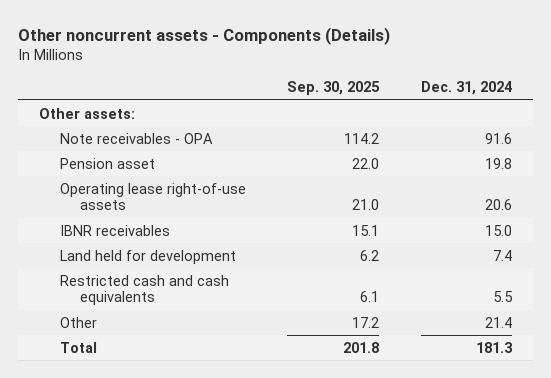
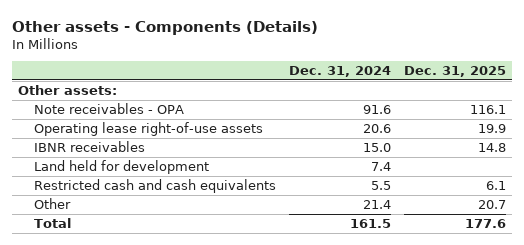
[18,26,391,45] Other noncurrent assets - Components (Details) -> [11,20,318,35] Other assets - Components (Details)
[287,81,381,96] Sep. 30, 2025 -> none
none -> [403,66,506,78] Dec. 31, 2025
[59,157,155,169] Pension asset -> none
[476,341,514,353] 181.3 -> [350,218,392,228] 161.5

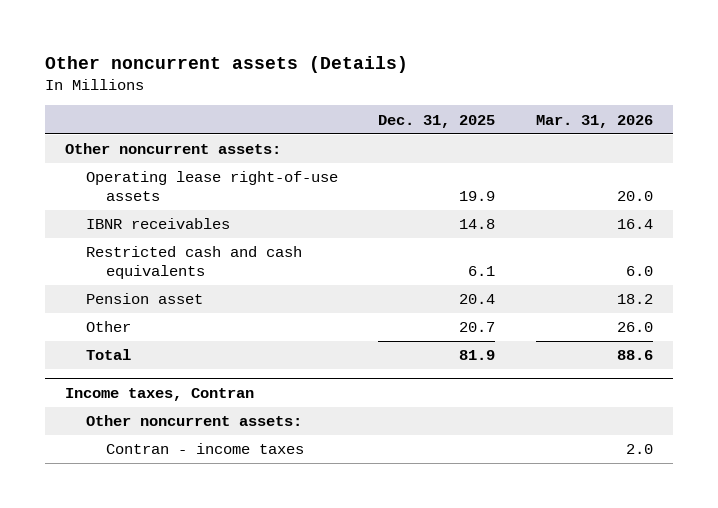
[11,20,318,35] Other assets - Components (Details) -> [44,55,408,73] Other noncurrent assets (Details)
[289,66,392,78] Dec. 31, 2024 -> none
none -> [535,114,653,128] Mar. 31, 2026
[34,102,185,114] Note receivables - OPA -> none
[18,84,118,95] Other assets: -> [65,143,282,155] Other noncurrent assets:
[34,159,210,174] Land held for development -> none
none -> [85,293,203,305] Pension asset
[464,218,506,228] 177.6 -> [459,350,496,361] 81.9
none -> [65,387,255,401] Income taxes, Contran
none -> [85,415,302,427] Other noncurrent assets:
none -> [106,443,305,455] Contran - income taxes

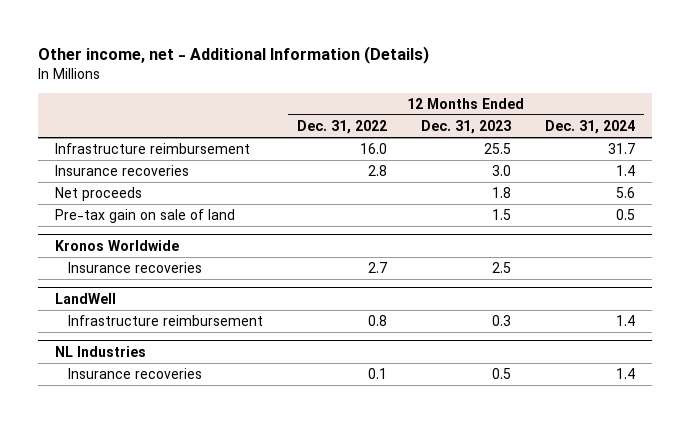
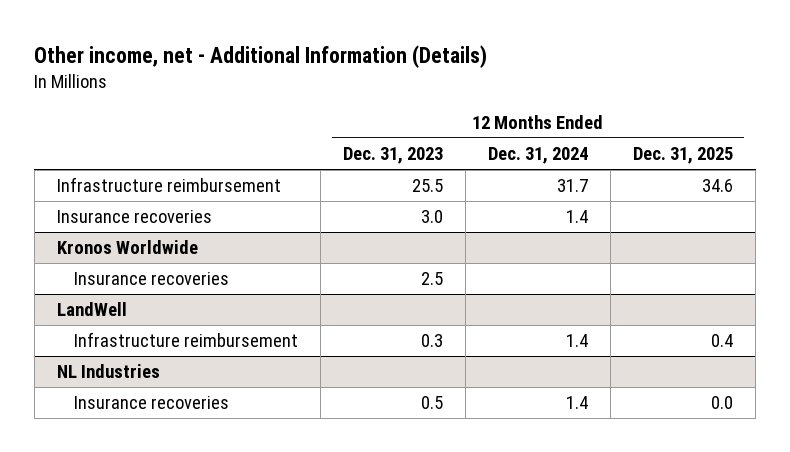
[296,119,387,134] Dec. 31, 2022 -> none
none -> [633,147,734,165] Dec. 31, 2025
[55,187,143,202] Net proceeds -> none
[55,209,236,224] Pre-tax gain on sale of land -> none

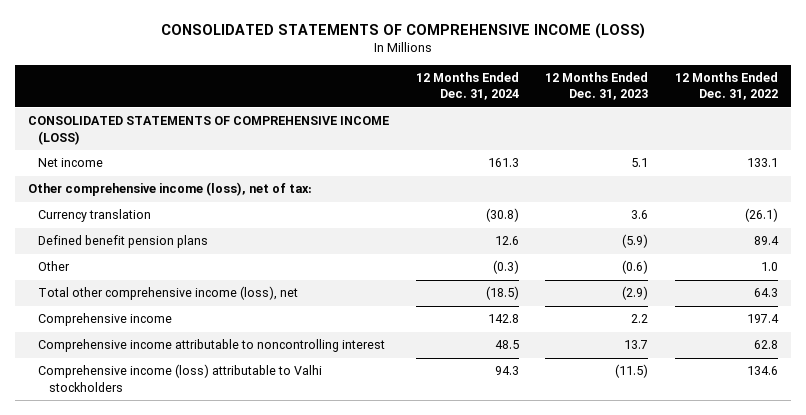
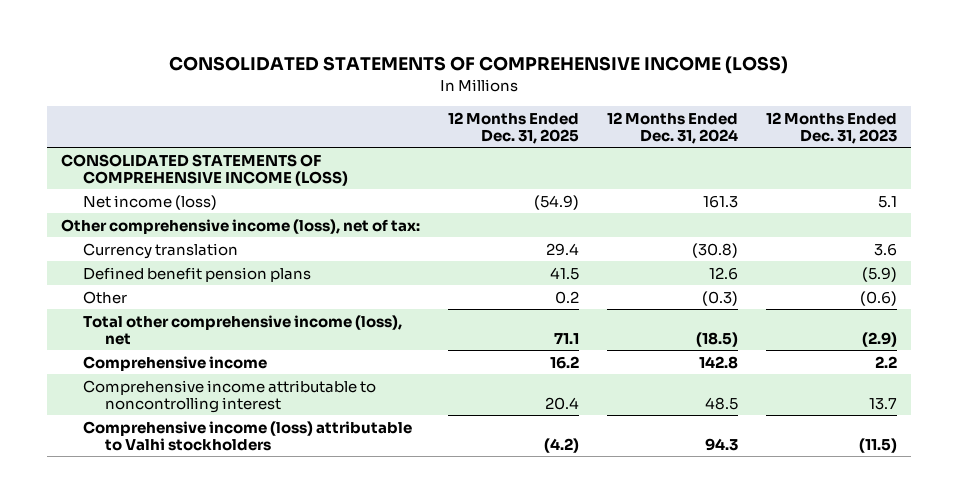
[675,72,779,101] 12 Months Ended Dec. 31, 2022 -> none
none -> [447,111,579,144] 12 Months Ended Dec. 31, 2025
[38,158,104,168] Net income -> [82,194,217,210] Net income (loss)

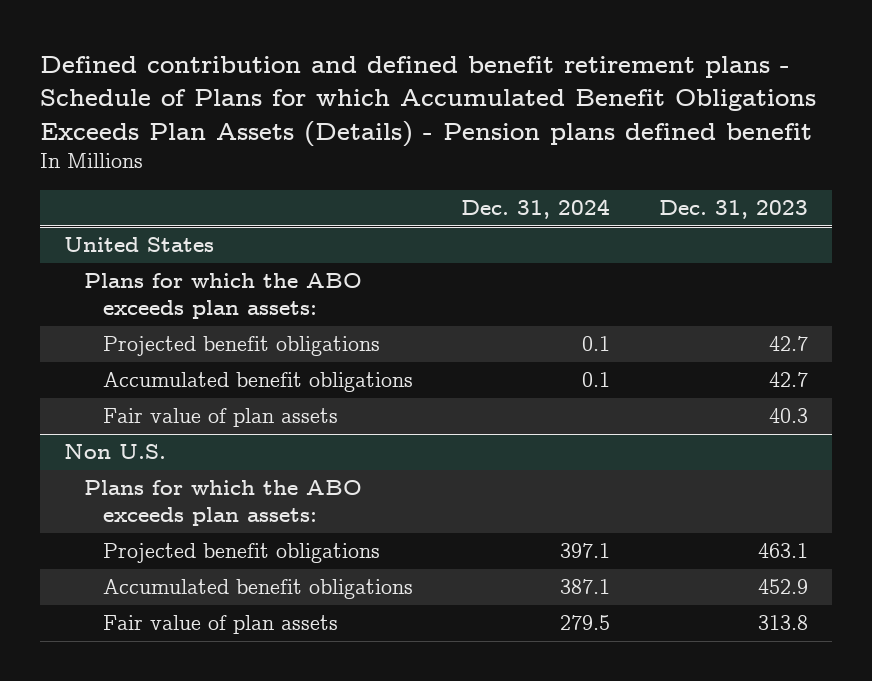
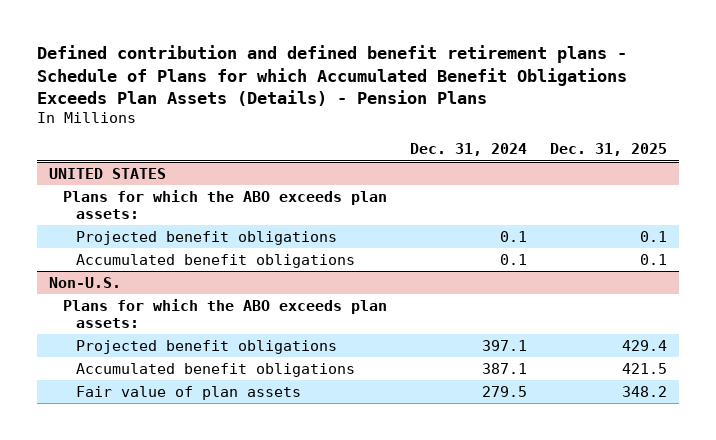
[40,56,817,147] Defined contribution and defined benefit retirement plans - Schedule of Plans for which Accumulated Benefit Obligations Exceeds Plan Assets (Details) - Pension plans defined benefit -> [37,45,628,106] Defined contribution and defined benefit retirement plans - Schedule of Plans for which Accumulated Benefit Obligations Exceeds Plan Assets (Details) - Pension Plans
[658,200,808,220] Dec. 31, 2023 -> none
none -> [550,143,668,157] Dec. 31, 2025
[64,237,215,253] United States -> [48,167,166,179] UNITED STATES
[103,408,339,428] Fair value of plan assets -> none
[64,444,167,460] Non U.S. -> [48,276,121,288] Non-U.S.

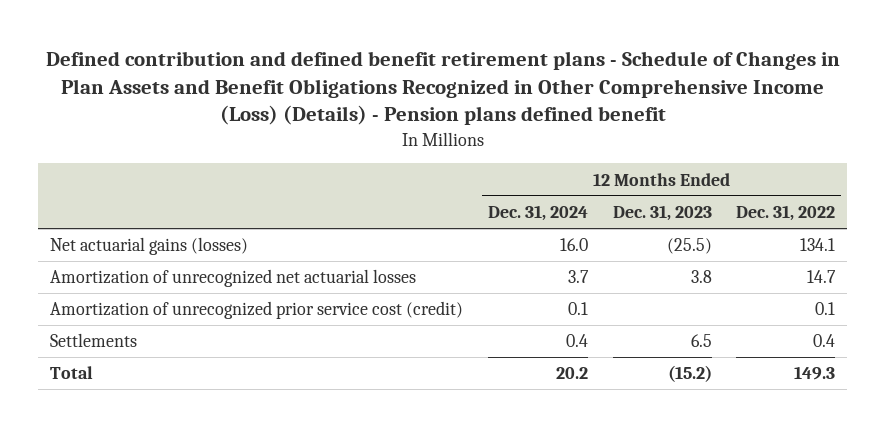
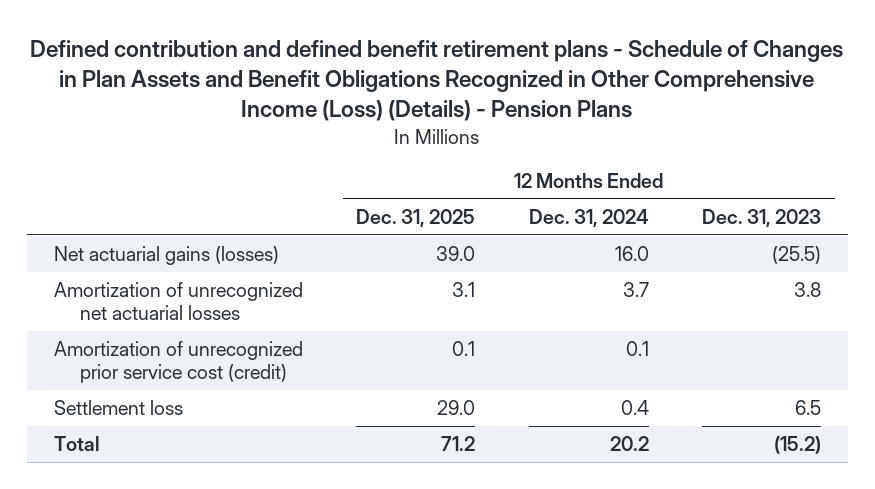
[45,50,840,126] Defined contribution and defined benefit retirement plans - Schedule of Changes in Plan Assets and Benefit Obligations Recognized in Other Comprehensive Income (Loss) (Details) - Pension plans defined benefit -> [30,39,844,122] Defined contribution and defined benefit retirement plans - Schedule of Changes in Plan Assets and Benefit Obligations Recognized in Other Comprehensive Income (Loss) (Details) - Pension Plans
[736,205,836,222] Dec. 31, 2022 -> none
none -> [356,208,476,227] Dec. 31, 2025
[50,333,138,348] Settlements -> [53,399,183,415] Settlement loss

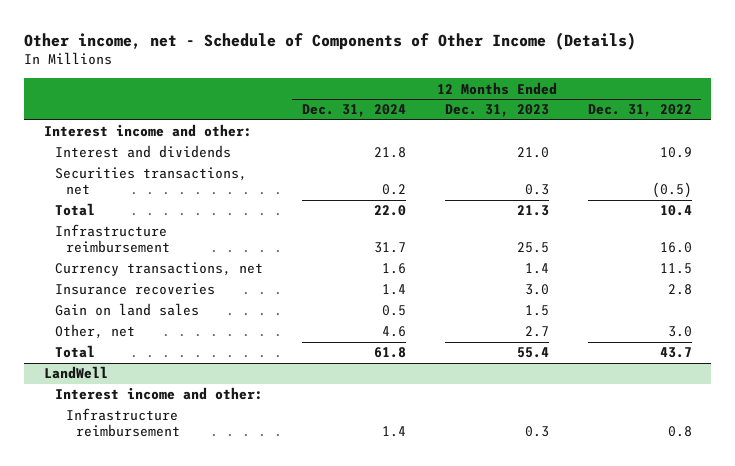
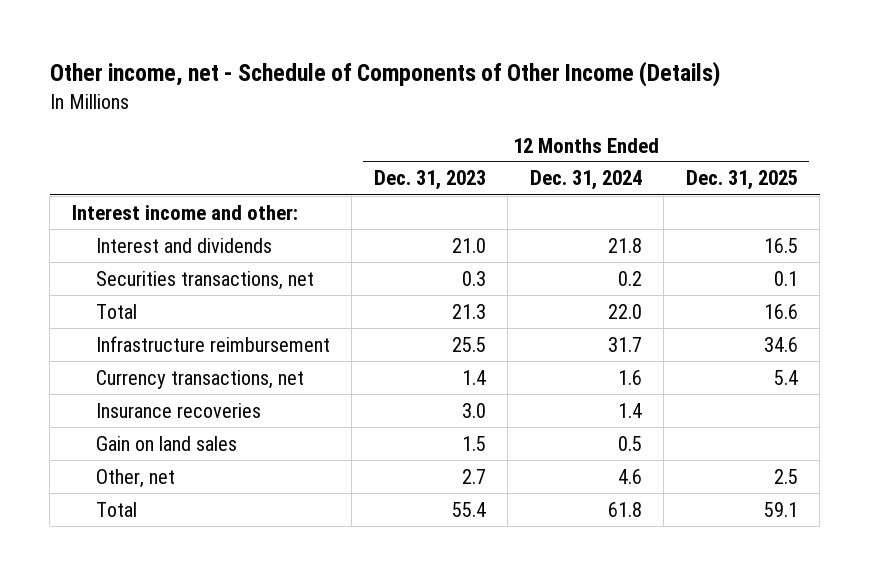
[587,104,692,118] Dec. 31, 2022 -> none
none -> [685,170,798,191] Dec. 31, 2025
[43,366,108,380] LandWell -> none
[54,387,263,401] Interest income and other: -> none
[65,408,181,438] Infrastructure reimbursement -> none

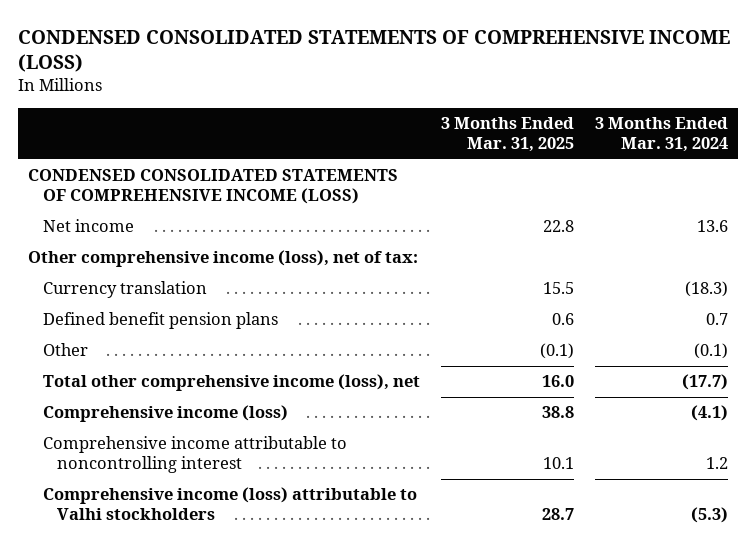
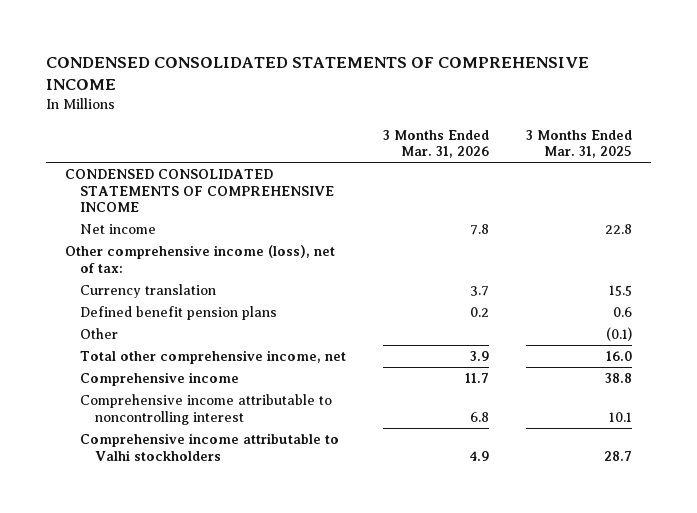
[17,29,730,73] CONDENSED CONSOLIDATED STATEMENTS OF COMPREHENSIVE INCOME (LOSS) -> [46,57,590,91] CONDENSED CONSOLIDATED STATEMENTS OF COMPREHENSIVE INCOME
[594,117,728,153] 3 Months Ended Mar. 31, 2024 -> none
none -> [383,129,490,159] 3 Months Ended Mar. 31, 2026
[28,169,399,205] CONDENSED CONSOLIDATED STATEMENTS OF COMPREHENSIVE INCOME (LOSS) -> [64,169,334,213] CONDENSED CONSOLIDATED STATEMENTS OF COMPREHENSIVE INCOME
[42,374,420,392] Total other comprehensive income (loss), net -> [79,350,346,365] Total other comprehensive income, net
[42,405,288,423] Comprehensive income (loss) -> [79,372,239,387] Comprehensive income
[42,487,417,521] Comprehensive income (loss) attributable to Valhi stockholders -> [79,433,339,461] Comprehensive income attributable to Valhi stockholders

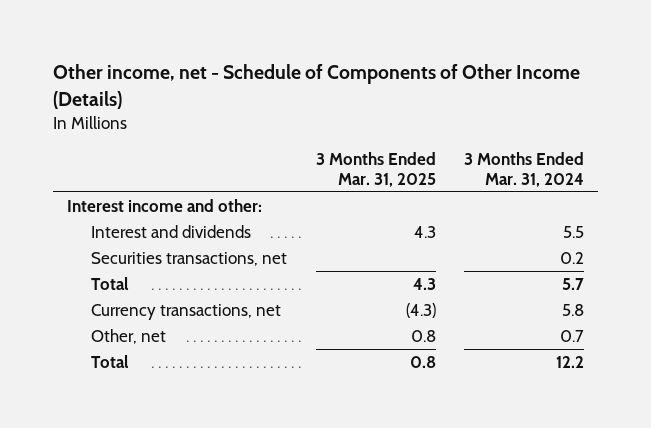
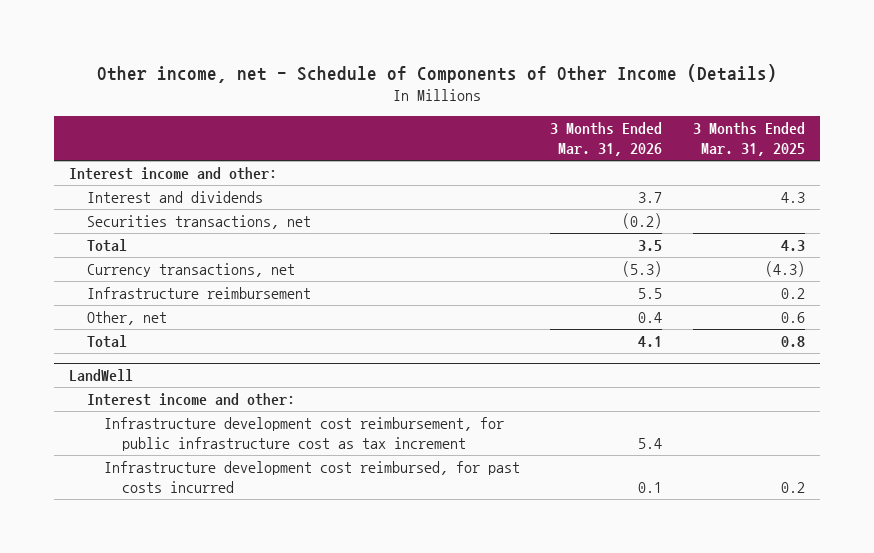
[464,151,585,187] 3 Months Ended Mar. 31, 2024 -> none
none -> [550,122,663,157] 3 Months Ended Mar. 31, 2026
none -> [86,287,311,300] Infrastructure reimbursement
[410,329,436,342] 0.8 -> [780,312,805,324] 0.6
none -> [68,369,133,382] LandWell
none -> [86,393,295,407] Interest income and other:
none -> [104,417,505,452] Infrastructure development cost reimbursement, for public infrastructure cost as tax increment
none -> [104,461,521,494] Infrastructure development cost reimbursed, for past costs incurred

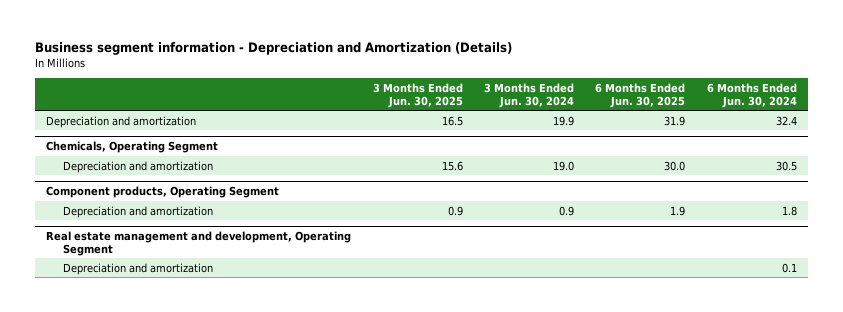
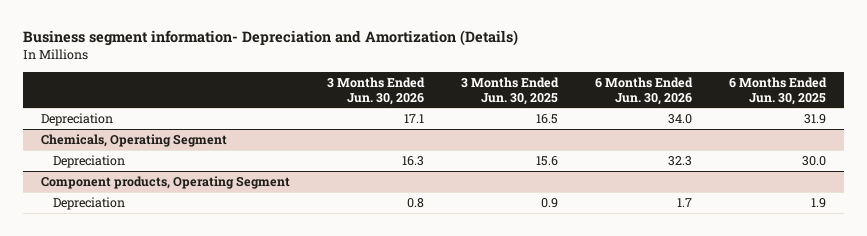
[35,42,513,56] Business segment information - Depreciation and Amortization (Details) -> [22,30,518,47] Business segment information- Depreciation and Amortization (Details)
[483,82,574,108] 3 Months Ended Jun. 30, 2024 -> none
[706,82,797,108] 6 Months Ended Jun. 30, 2024 -> none
none -> [327,76,426,105] 3 Months Ended Jun. 30, 2026
none -> [594,76,693,105] 6 Months Ended Jun. 30, 2026
[46,115,197,128] Depreciation and amortization -> [41,112,114,126] Depreciation
[63,160,214,173] Depreciation and amortization -> [52,154,125,168] Depreciation
[46,231,352,256] Real estate management and development, Operating Segment -> none
[63,262,214,275] Depreciation and amortization -> none
[63,205,214,218] Depreciation and amortization -> [52,196,125,210] Depreciation

